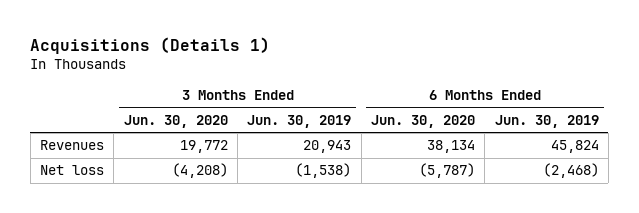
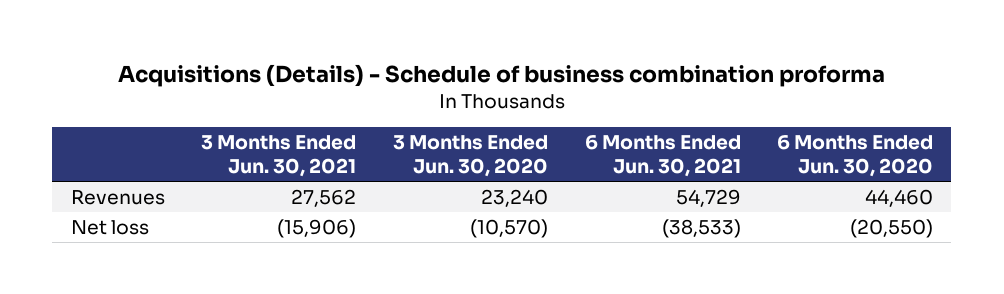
[30,37,271,55] Acquisitions (Details 1) -> [117,64,885,88] Acquisitions (Details) - Schedule of business combination proforma
[247,114,352,128] Jun. 30, 2019 -> none
[494,114,599,128] Jun. 30, 2019 -> none
none -> [201,135,357,178] 3 Months Ended Jun. 30, 2021
none -> [584,135,741,178] 6 Months Ended Jun. 30, 2021
[179,140,228,154] 19,772 -> [480,188,548,207] 23,240
[426,140,475,154] 38,134 -> [865,188,934,207] 44,460
[171,163,228,179] (4,208) -> [469,218,548,238] (10,570)
[418,163,475,179] (5,787) -> [850,218,934,238] (20,550)

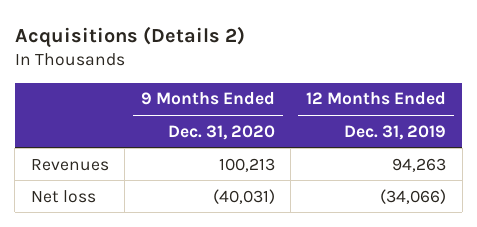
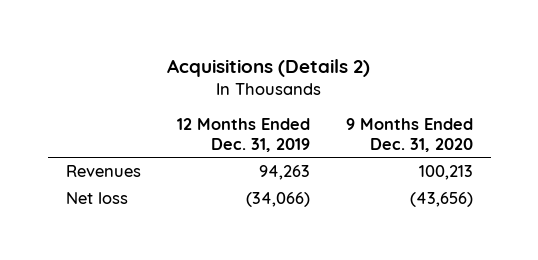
[212,188,275,204] (40,031) -> [409,192,473,208] (43,656)

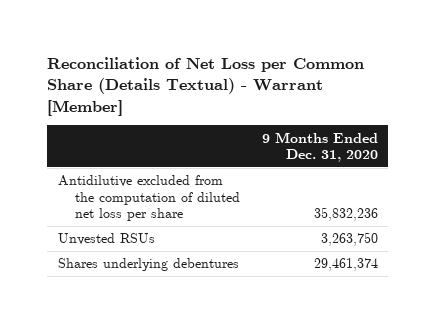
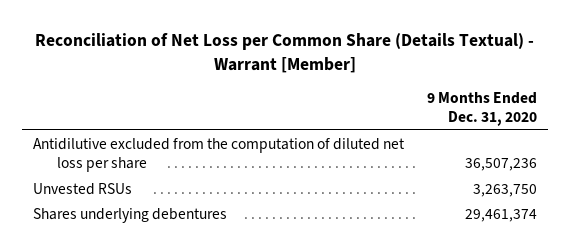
[313,207,378,222] 35,832,236 -> [464,158,537,172] 36,507,236

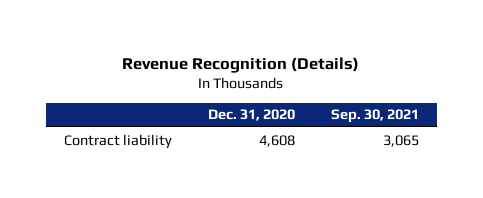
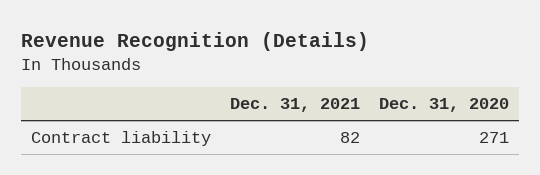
[330,109,419,124] Sep. 30, 2021 -> none
none -> [229,98,360,113] Dec. 31, 2021
[258,134,295,147] 4,608 -> [479,132,510,144] 271

